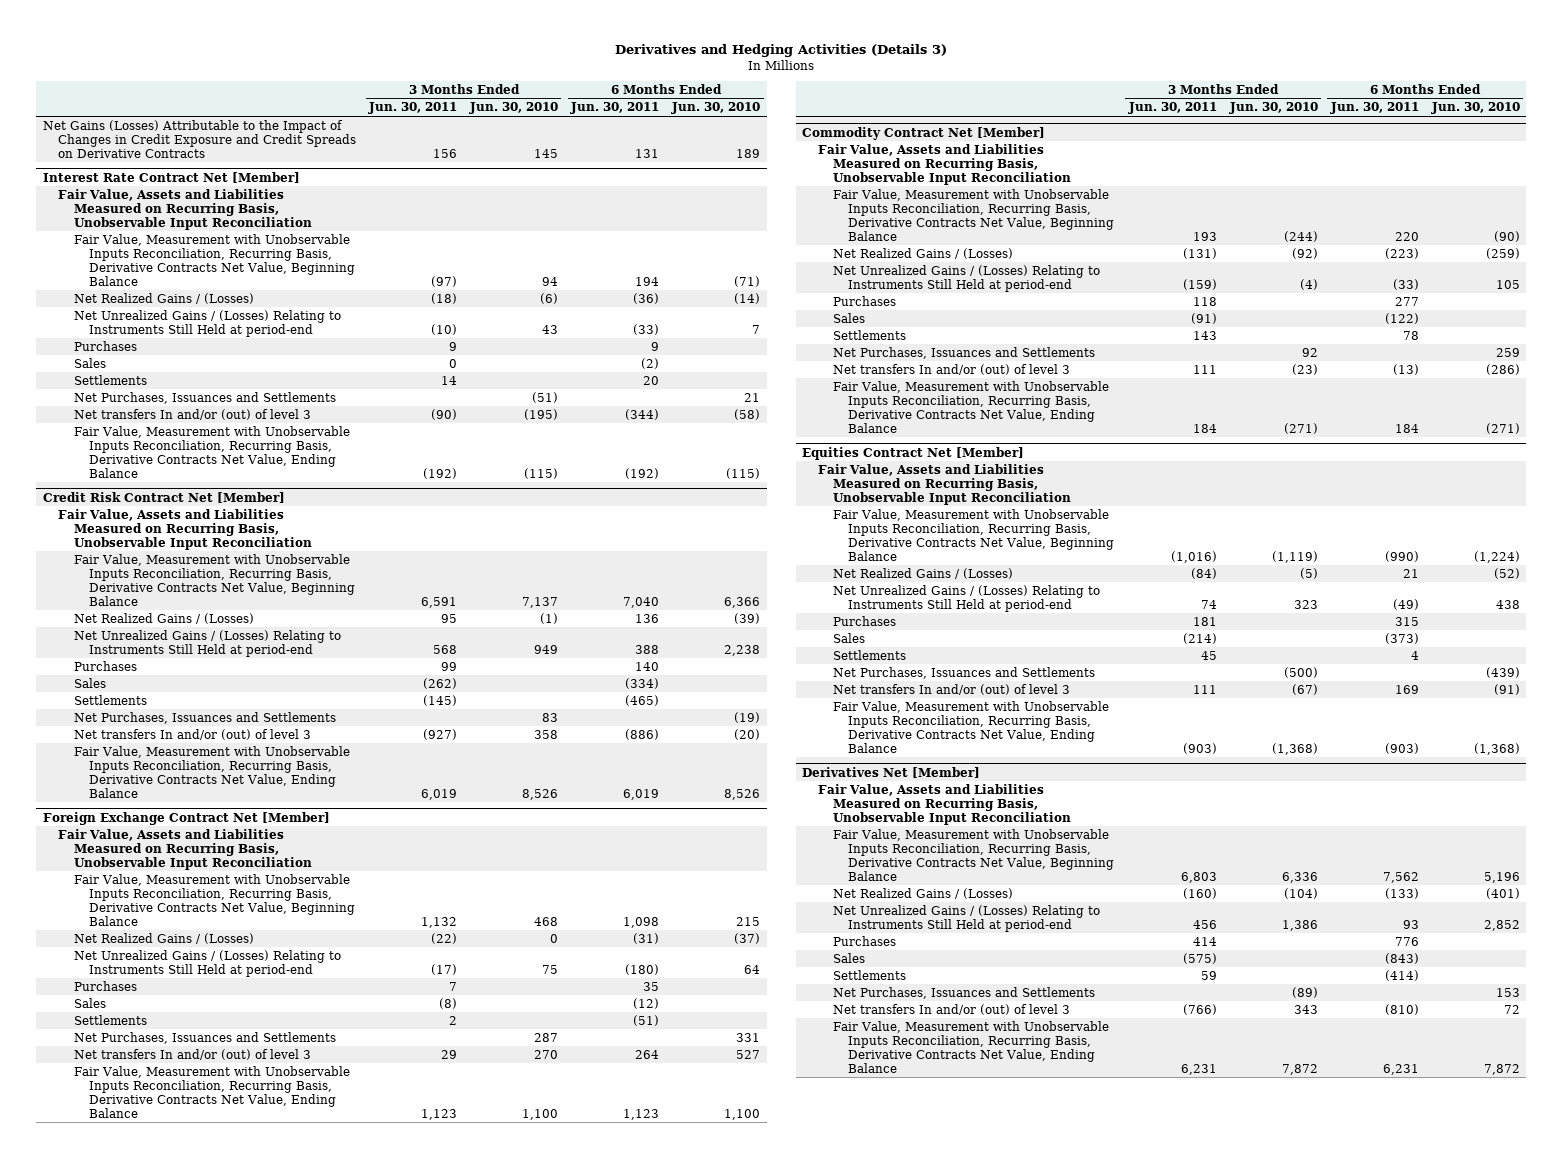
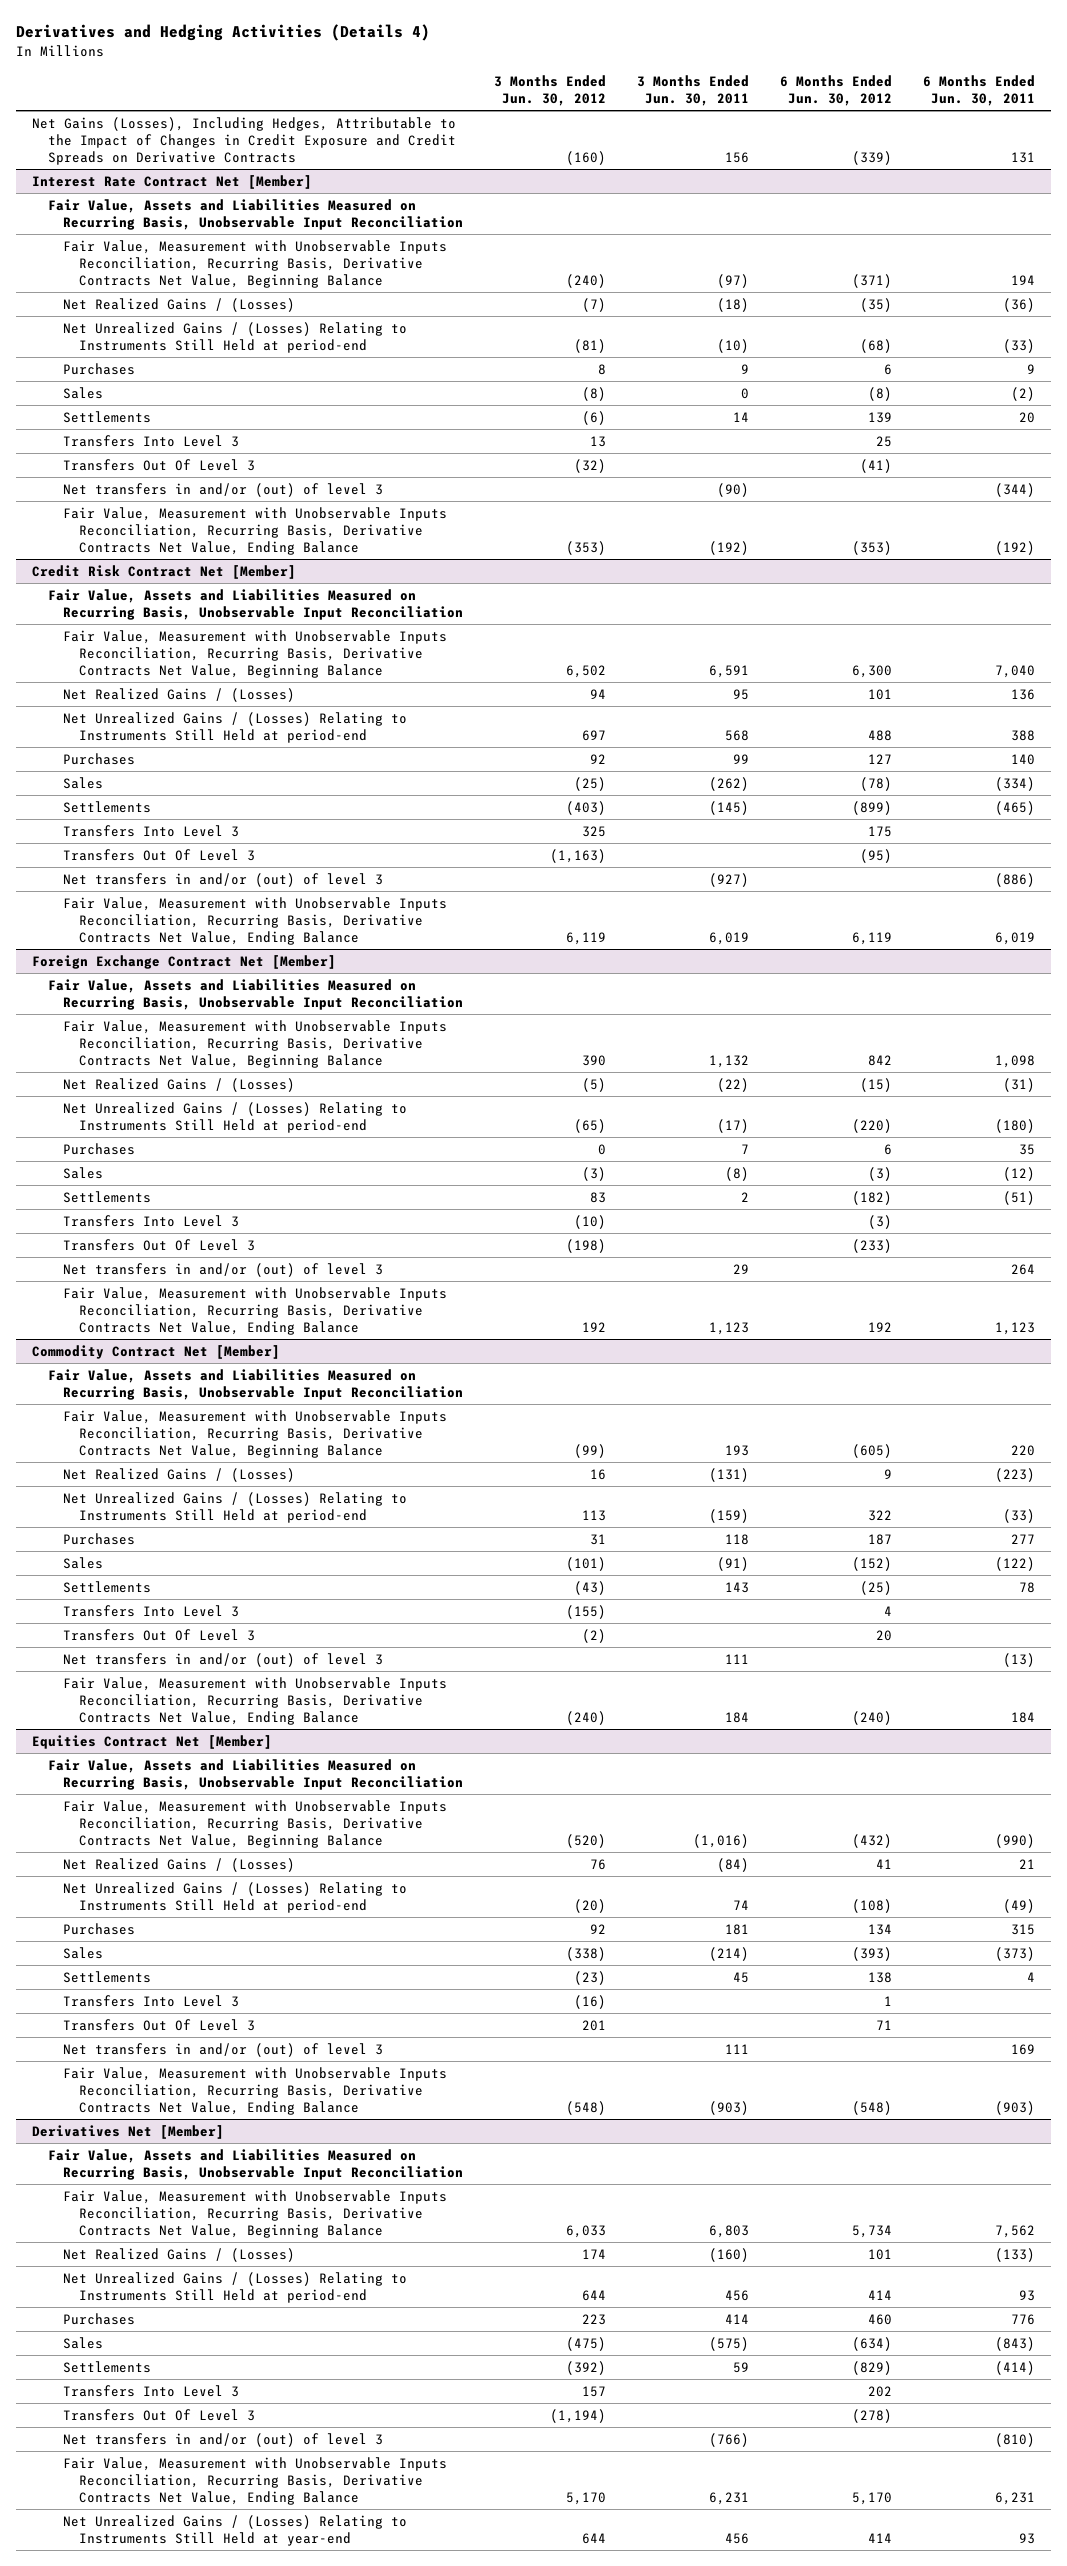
[615,44,948,58] Derivatives and Hedging Activities (Details 3) -> [16,24,431,42] Derivatives and Hedging Activities (Details 4)
[469,102,559,115] Jun. 30, 2010 -> none
[671,102,761,115] Jun. 30, 2010 -> none
none -> [494,74,607,106] 3 Months Ended Jun. 30, 2012
none -> [780,74,893,106] 6 Months Ended Jun. 30, 2012
[42,119,357,158] Net Gains (Losses) Attributable to the Impact of Changes in Credit Exposure and Credit Spreads on Derivative Contracts -> [31,116,456,165] Net Gains (Losses), Including Hedges, Attributable to the Impact of Changes in Credit Exposure and Credit Spreads on Derivative Contracts
[73,391,336,404] Net Purchases, Issuances and Settlements -> none
none -> [63,434,240,447] Transfers Into Level 3
none -> [63,458,256,471] Transfers Out Of Level 3
[73,408,311,420] Net transfers In and/or (out) of level 3 -> [63,482,384,497] Net transfers in and/or (out) of level 3
[73,711,336,724] Net Purchases, Issuances and Settlements -> none
none -> [63,824,240,837] Transfers Into Level 3
none -> [63,848,256,861] Transfers Out Of Level 3
[73,728,311,740] Net transfers In and/or (out) of level 3 -> [63,872,384,887] Net transfers in and/or (out) of level 3
[73,1031,336,1044] Net Purchases, Issuances and Settlements -> none
none -> [63,1214,240,1227] Transfers Into Level 3
none -> [63,1238,256,1251] Transfers Out Of Level 3
[73,1048,311,1060] Net transfers In and/or (out) of level 3 -> [63,1262,384,1277] Net transfers in and/or (out) of level 3
[832,346,1095,359] Net Purchases, Issuances and Settlements -> none
none -> [63,1604,240,1617] Transfers Into Level 3
none -> [63,1628,256,1641] Transfers Out Of Level 3
[832,363,1070,375] Net transfers In and/or (out) of level 3 -> [63,1652,384,1667] Net transfers in and/or (out) of level 3
[832,666,1095,679] Net Purchases, Issuances and Settlements -> none
none -> [63,1994,240,2007] Transfers Into Level 3
none -> [63,2018,256,2031] Transfers Out Of Level 3
[832,683,1070,695] Net transfers In and/or (out) of level 3 -> [63,2042,384,2057] Net transfers in and/or (out) of level 3
[832,986,1095,999] Net Purchases, Issuances and Settlements -> none
none -> [63,2384,240,2397] Transfers Into Level 3
none -> [63,2408,256,2421] Transfers Out Of Level 3
[832,1003,1070,1015] Net transfers In and/or (out) of level 3 -> [63,2432,384,2447] Net transfers in and/or (out) of level 3
none -> [63,2514,408,2546] Net Unrealized Gains / (Losses) Relating to Instruments Still Held at year-end

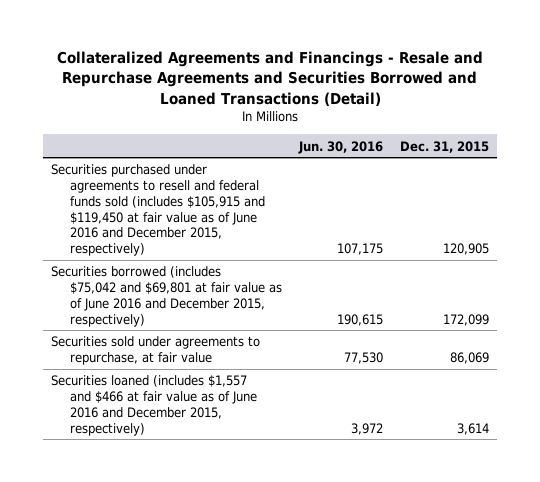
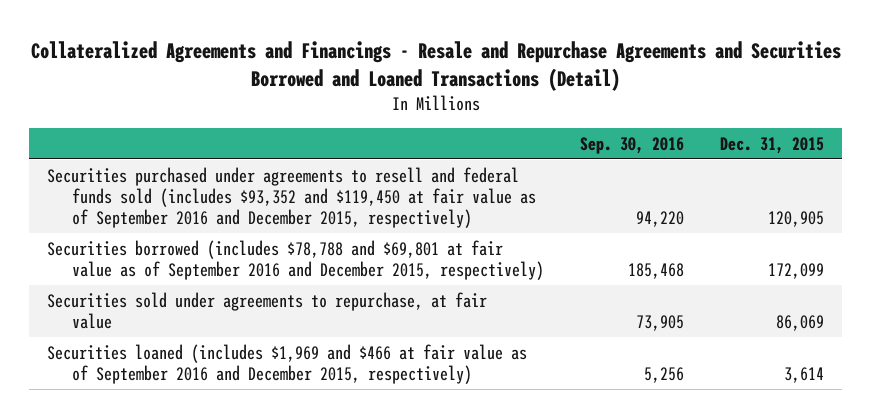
[298,140,384,154] Jun. 30, 2016 -> none
none -> [580,136,685,154] Sep. 30, 2016
[50,164,266,257] Securities purchased under agreements to resell and federal funds sold (includes $105,915 and $119,450 at fair value as of June 2016 and December 2015, respectively) -> [47,166,537,228] Securities purchased under agreements to resell and federal funds sold (includes $93,352 and $119,450 at fair value as of September 2016 and December 2015, respectively)
[50,266,283,327] Securities borrowed (includes $75,042 and $69,801 at fair value as of June 2016 and December 2015, respectively) -> [47,239,545,280] Securities borrowed (includes $78,788 and $69,801 at fair value as of September 2016 and December 2015, respectively)
[50,375,258,436] Securities loaned (includes $1,557 and $466 at fair value as of June 2016 and December 2015, respectively) -> [47,343,528,384] Securities loaned (includes $1,969 and $466 at fair value as of September 2016 and December 2015, respectively)

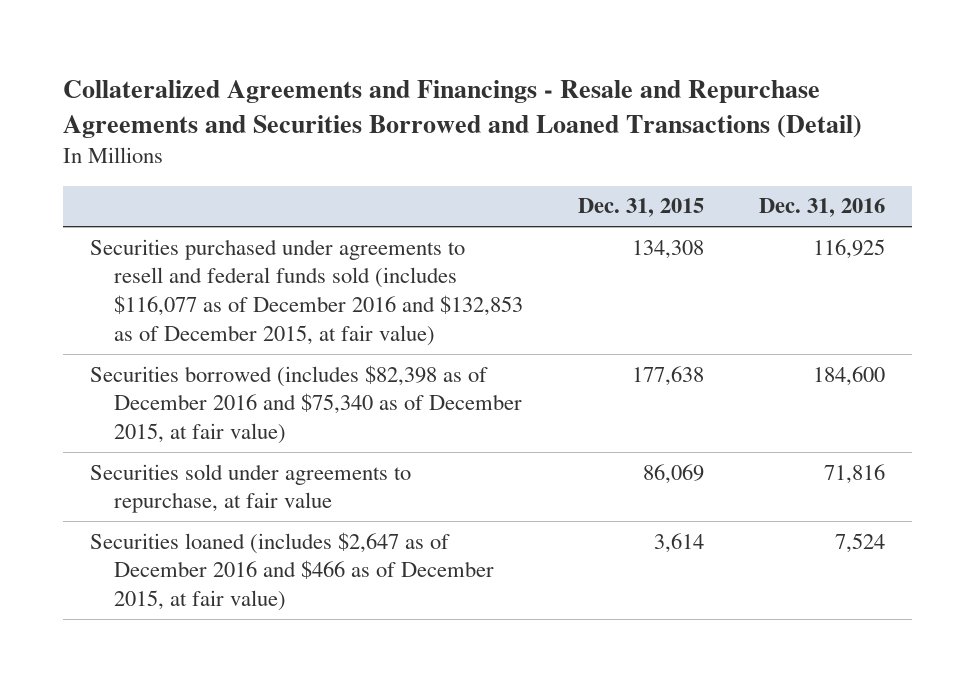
[580,136,685,154] Sep. 30, 2016 -> none
none -> [758,198,885,218] Dec. 31, 2016
[47,166,537,228] Securities purchased under agreements to resell and federal funds sold (includes $93,352 and $119,450 at fair value as of September 2016 and December 2015, respectively) -> [90,238,524,346] Securities purchased under agreements to resell and federal funds sold (includes $116,077 as of December 2016 and $132,853 as of December 2015, at fair value)
[767,210,824,227] 120,905 -> [631,239,704,259] 134,308
[47,239,545,280] Securities borrowed (includes $78,788 and $69,801 at fair value as of September 2016 and December 2015, respectively) -> [90,364,523,445] Securities borrowed (includes $82,398 as of December 2016 and $75,340 as of December 2015, at fair value)
[767,262,824,279] 172,099 -> [631,365,704,386] 177,638
[47,343,528,384] Securities loaned (includes $1,969 and $466 at fair value as of September 2016 and December 2015, respectively) -> [90,531,495,612] Securities loaned (includes $2,647 as of December 2016 and $466 as of December 2015, at fair value)

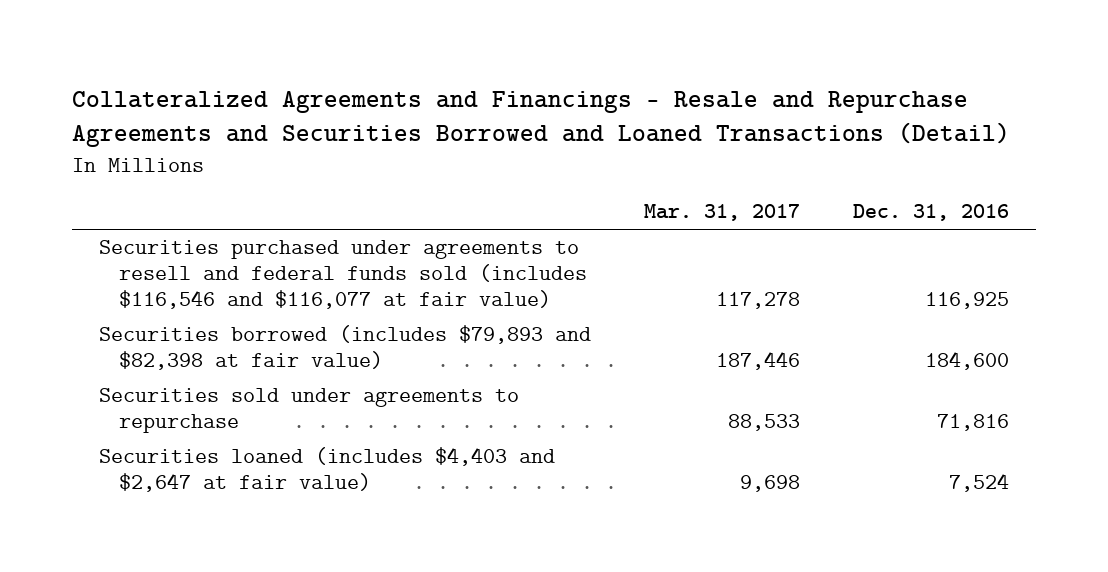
[577,198,704,218] Dec. 31, 2015 -> none
none -> [643,204,800,222] Mar. 31, 2017
[90,238,524,346] Securities purchased under agreements to resell and federal funds sold (includes $116,077 as of December 2016 and $132,853 as of December 2015, at fair value) -> [98,240,588,310] Securities purchased under agreements to resell and federal funds sold (includes $116,546 and $116,077 at fair value)
[90,364,523,445] Securities borrowed (includes $82,398 as of December 2016 and $75,340 as of December 2015, at fair value) -> [98,325,591,371] Securities borrowed (includes $79,893 and $82,398 at fair value)
[90,463,412,514] Securities sold under agreements to repurchase, at fair value -> [98,388,519,434] Securities sold under agreements to repurchase
[90,531,495,612] Securities loaned (includes $2,647 as of December 2016 and $466 as of December 2015, at fair value) -> [98,447,555,493] Securities loaned (includes $4,403 and $2,647 at fair value)

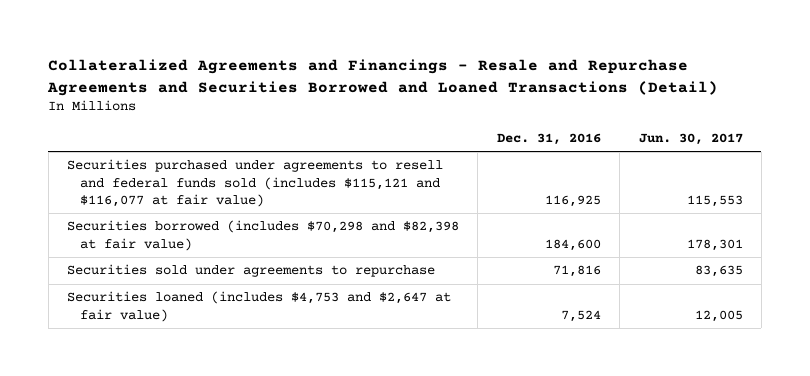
[643,204,800,222] Mar. 31, 2017 -> none
none -> [638,132,743,145] Jun. 30, 2017
[98,240,588,310] Securities purchased under agreements to resell and federal funds sold (includes $116,546 and $116,077 at fair value) -> [67,159,444,207] Securities purchased under agreements to resell and federal funds sold (includes $115,121 and $116,077 at fair value)
[98,325,591,371] Securities borrowed (includes $79,893 and $82,398 at fair value) -> [67,220,460,251] Securities borrowed (includes $70,298 and $82,398 at fair value)
[98,447,555,493] Securities loaned (includes $4,403 and $2,647 at fair value) -> [67,291,452,322] Securities loaned (includes $4,753 and $2,647 at fair value)

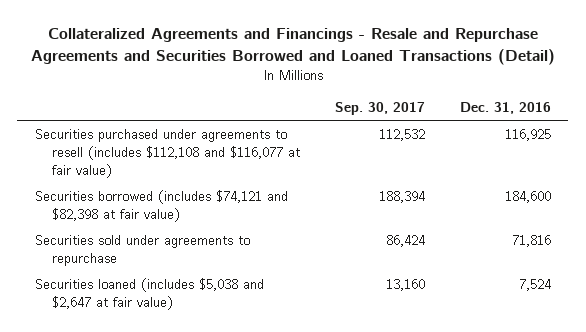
[638,132,743,145] Jun. 30, 2017 -> none
none -> [335,101,426,115] Sep. 30, 2017
[67,159,444,207] Securities purchased under agreements to resell and federal funds sold (includes $115,121 and $116,077 at fair value) -> [34,129,301,178] Securities purchased under agreements to resell (includes $112,108 and $116,077 at fair value)
[67,220,460,251] Securities borrowed (includes $70,298 and $82,398 at fair value) -> [34,190,288,222] Securities borrowed (includes $74,121 and $82,398 at fair value)
[67,291,452,322] Securities loaned (includes $4,753 and $2,647 at fair value) -> [34,278,264,310] Securities loaned (includes $5,038 and $2,647 at fair value)

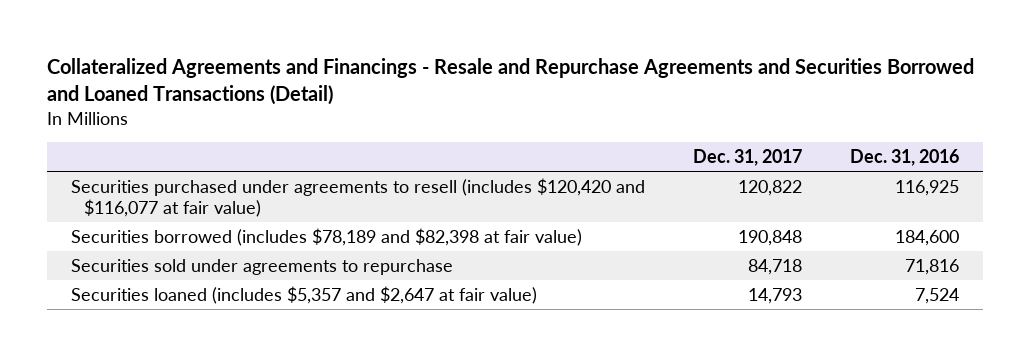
[335,101,426,115] Sep. 30, 2017 -> none
none -> [693,149,803,167] Dec. 31, 2017
[34,129,301,178] Securities purchased under agreements to resell (includes $112,108 and $116,077 at fair value) -> [70,177,645,218] Securities purchased under agreements to resell (includes $120,420 and $116,077 at fair value)
[34,190,288,222] Securities borrowed (includes $74,121 and $82,398 at fair value) -> [70,227,582,246] Securities borrowed (includes $78,189 and $82,398 at fair value)
[34,278,264,310] Securities loaned (includes $5,038 and $2,647 at fair value) -> [70,285,537,304] Securities loaned (includes $5,357 and $2,647 at fair value)

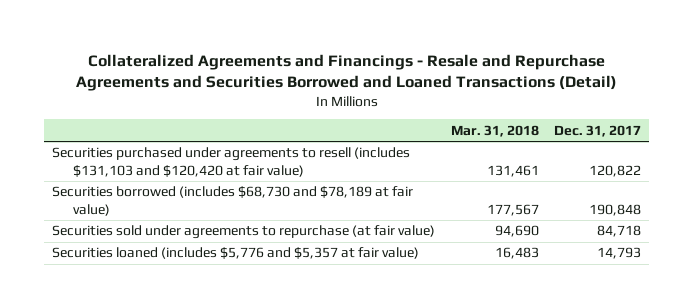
[850,149,960,167] Dec. 31, 2016 -> none
none -> [450,124,539,137] Mar. 31, 2018
[70,177,645,218] Securities purchased under agreements to resell (includes $120,420 and $116,077 at fair value) -> [51,147,410,178] Securities purchased under agreements to resell (includes $131,103 and $120,420 at fair value)
[70,227,582,246] Securities borrowed (includes $78,189 and $82,398 at fair value) -> [51,186,413,217] Securities borrowed (includes $68,730 and $78,189 at fair value)
[70,258,453,275] Securities sold under agreements to repurchase -> [51,225,435,240] Securities sold under agreements to repurchase (at fair value)
[70,285,537,304] Securities loaned (includes $5,357 and $2,647 at fair value) -> [51,247,419,260] Securities loaned (includes $5,776 and $5,357 at fair value)

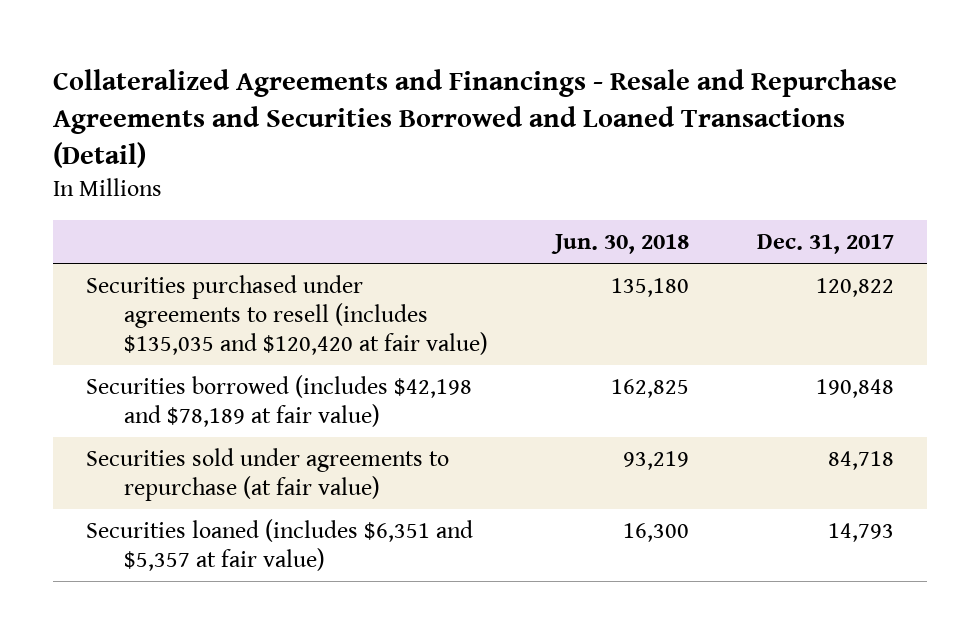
[450,124,539,137] Mar. 31, 2018 -> none
none -> [551,234,690,255] Jun. 30, 2018
[51,147,410,178] Securities purchased under agreements to resell (includes $131,103 and $120,420 at fair value) -> [86,275,489,356] Securities purchased under agreements to resell (includes $135,035 and $120,420 at fair value)
[51,186,413,217] Securities borrowed (includes $68,730 and $78,189 at fair value) -> [86,375,473,428] Securities borrowed (includes $42,198 and $78,189 at fair value)
[51,247,419,260] Securities loaned (includes $5,776 and $5,357 at fair value) -> [86,519,474,572] Securities loaned (includes $6,351 and $5,357 at fair value)

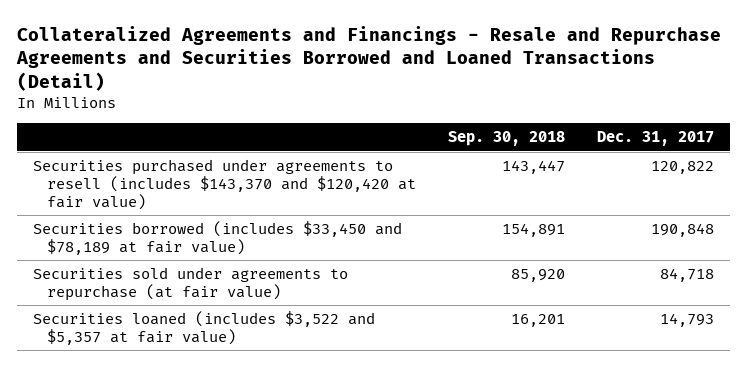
[551,234,690,255] Jun. 30, 2018 -> none
none -> [448,131,566,147] Sep. 30, 2018
[86,275,489,356] Securities purchased under agreements to resell (includes $135,035 and $120,420 at fair value) -> [33,159,417,210] Securities purchased under agreements to resell (includes $143,370 and $120,420 at fair value)
[86,375,473,428] Securities borrowed (includes $42,198 and $78,189 at fair value) -> [33,221,403,255] Securities borrowed (includes $33,450 and $78,189 at fair value)
[86,519,474,572] Securities loaned (includes $6,351 and $5,357 at fair value) -> [33,311,376,345] Securities loaned (includes $3,522 and $5,357 at fair value)

